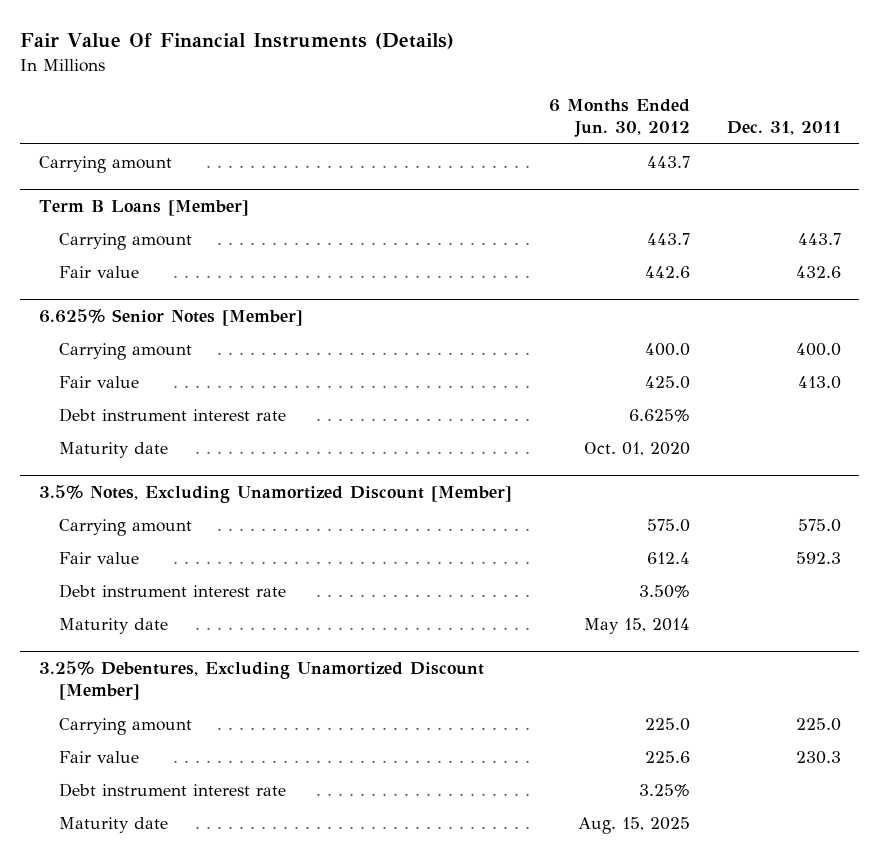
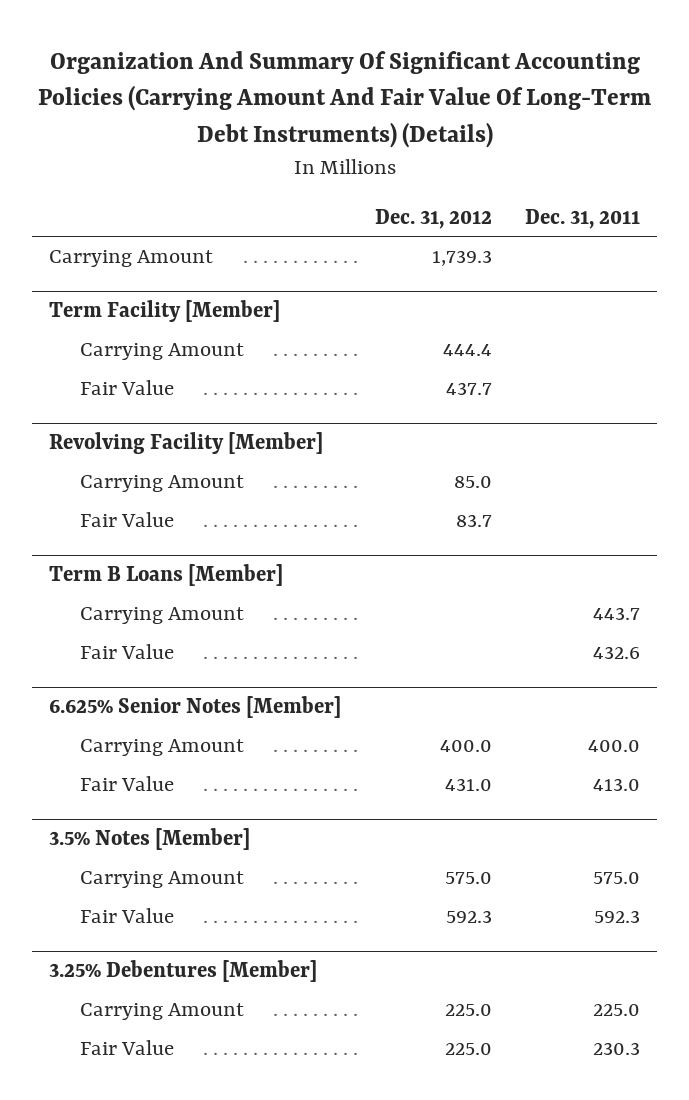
[20,33,455,50] Fair Value Of Financial Instruments (Details) -> [37,50,651,148] Organization And Summary Of Significant Accounting Policies (Carrying Amount And Fair Value Of Long-Term Debt Instruments) (Details)
[548,98,690,138] 6 Months Ended Jun. 30, 2012 -> none
none -> [374,208,492,229] Dec. 31, 2012
[38,155,172,173] Carrying amount -> [48,250,213,268] Carrying Amount
none -> [48,300,280,323] Term Facility [Member]
none -> [80,343,245,361] Carrying Amount
none -> [80,380,175,396] Fair Value
none -> [48,432,323,455] Revolving Facility [Member]
none -> [80,475,245,493] Carrying Amount
none -> [80,512,175,528] Fair Value
[58,232,192,250] Carrying amount -> [80,607,245,625] Carrying Amount
[58,265,139,278] Fair value -> [80,644,175,660] Fair Value
[58,407,286,422] Debt instrument interest rate -> none
[58,441,168,458] Maturity date -> none
[58,583,286,598] Debt instrument interest rate -> none
[58,617,168,634] Maturity date -> none
[58,782,286,797] Debt instrument interest rate -> none
[58,816,168,833] Maturity date -> none
[58,342,192,360] Carrying amount -> [80,739,245,757] Carrying Amount
[58,375,139,388] Fair value -> [80,776,175,792] Fair Value
[38,484,512,503] 3.5% Notes, Excluding Unamortized Discount [Member] -> [48,828,250,851] 3.5% Notes [Member]
[58,518,192,536] Carrying amount -> [80,871,245,889] Carrying Amount
[58,551,139,564] Fair value -> [80,908,175,924] Fair Value
[38,660,484,701] 3.25% Debentures, Excluding Unamortized Discount [Member] -> [48,960,317,983] 3.25% Debentures [Member]
[58,717,192,735] Carrying amount -> [80,1003,245,1021] Carrying Amount
[58,750,139,763] Fair value -> [80,1040,175,1056] Fair Value

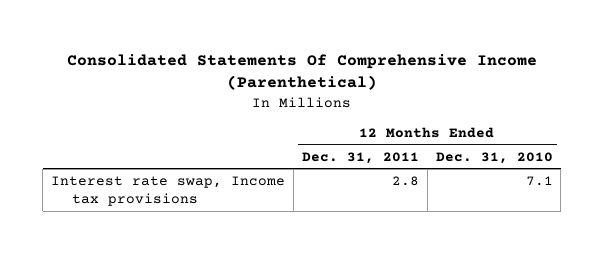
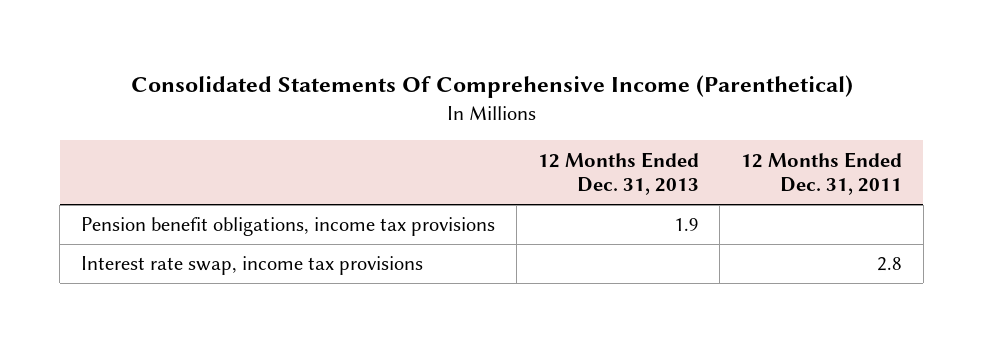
[435,151,553,164] Dec. 31, 2010 -> none
none -> [537,151,699,196] 12 Months Ended Dec. 31, 2013
none -> [81,217,496,237] Pension benefit obligations, income tax provisions
[50,175,285,207] Interest rate swap, Income tax provisions -> [81,256,424,276] Interest rate swap, income tax provisions

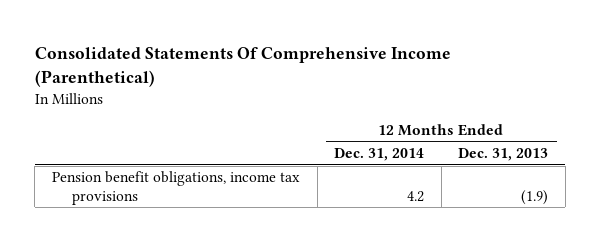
[741,151,903,196] 12 Months Ended Dec. 31, 2011 -> none
none -> [334,148,425,162] Dec. 31, 2014
[81,256,424,276] Interest rate swap, income tax provisions -> none
[673,218,699,232] 1.9 -> [521,189,549,205] (1.9)

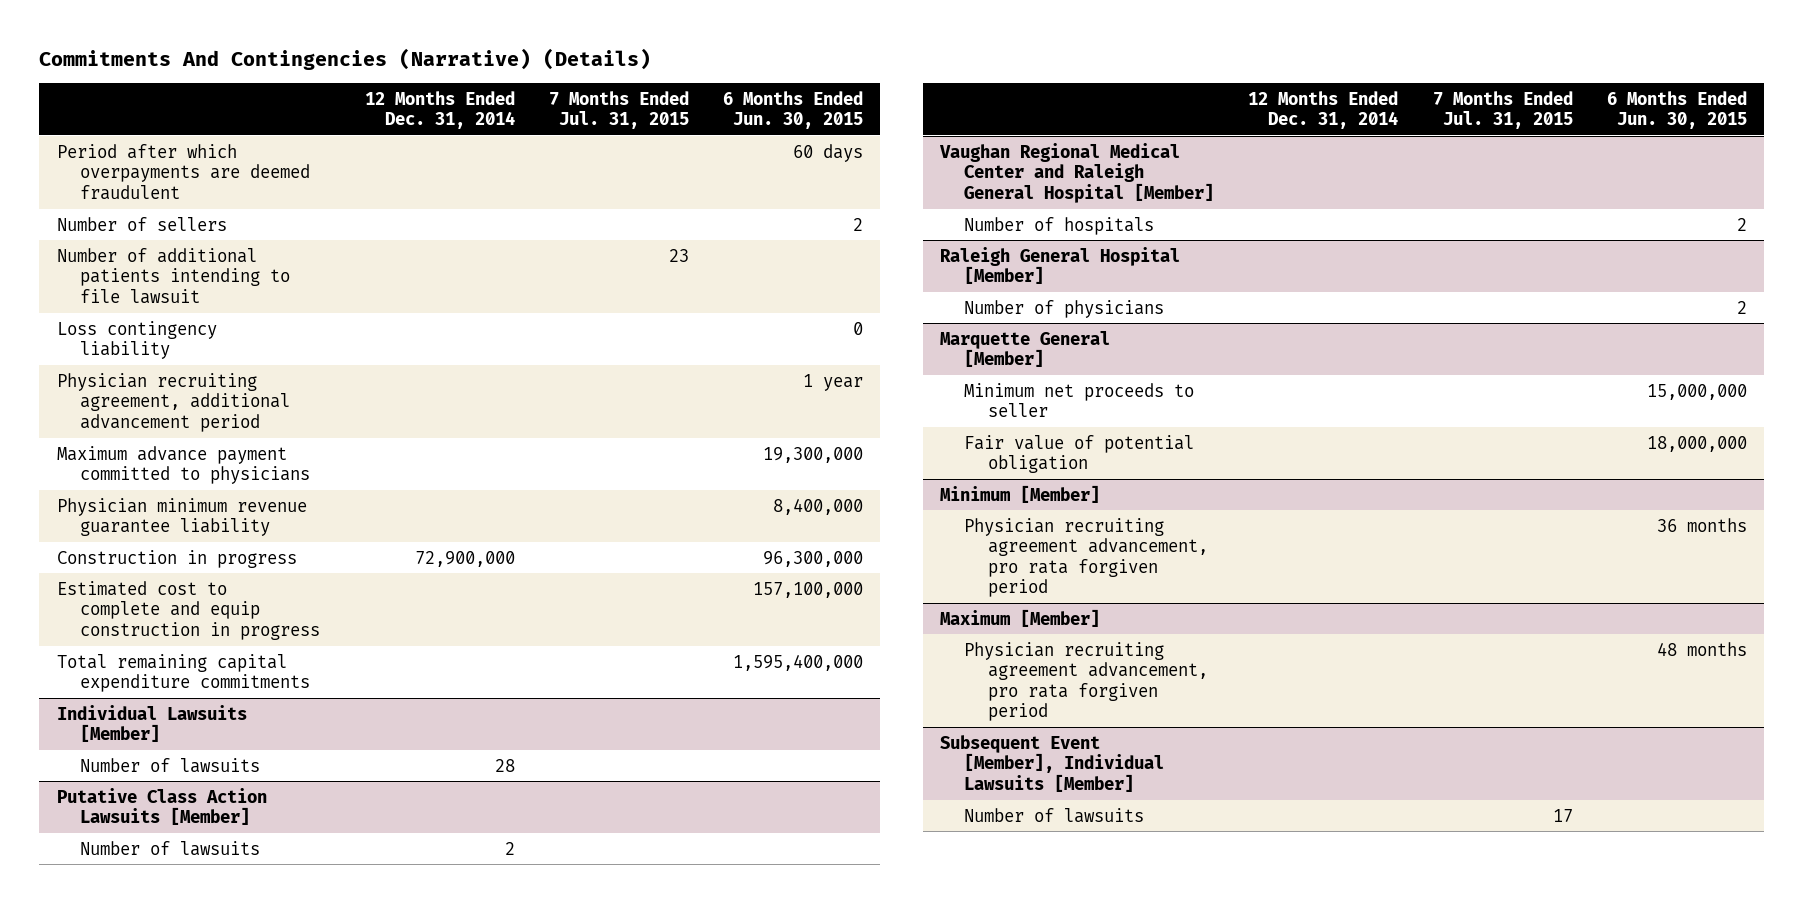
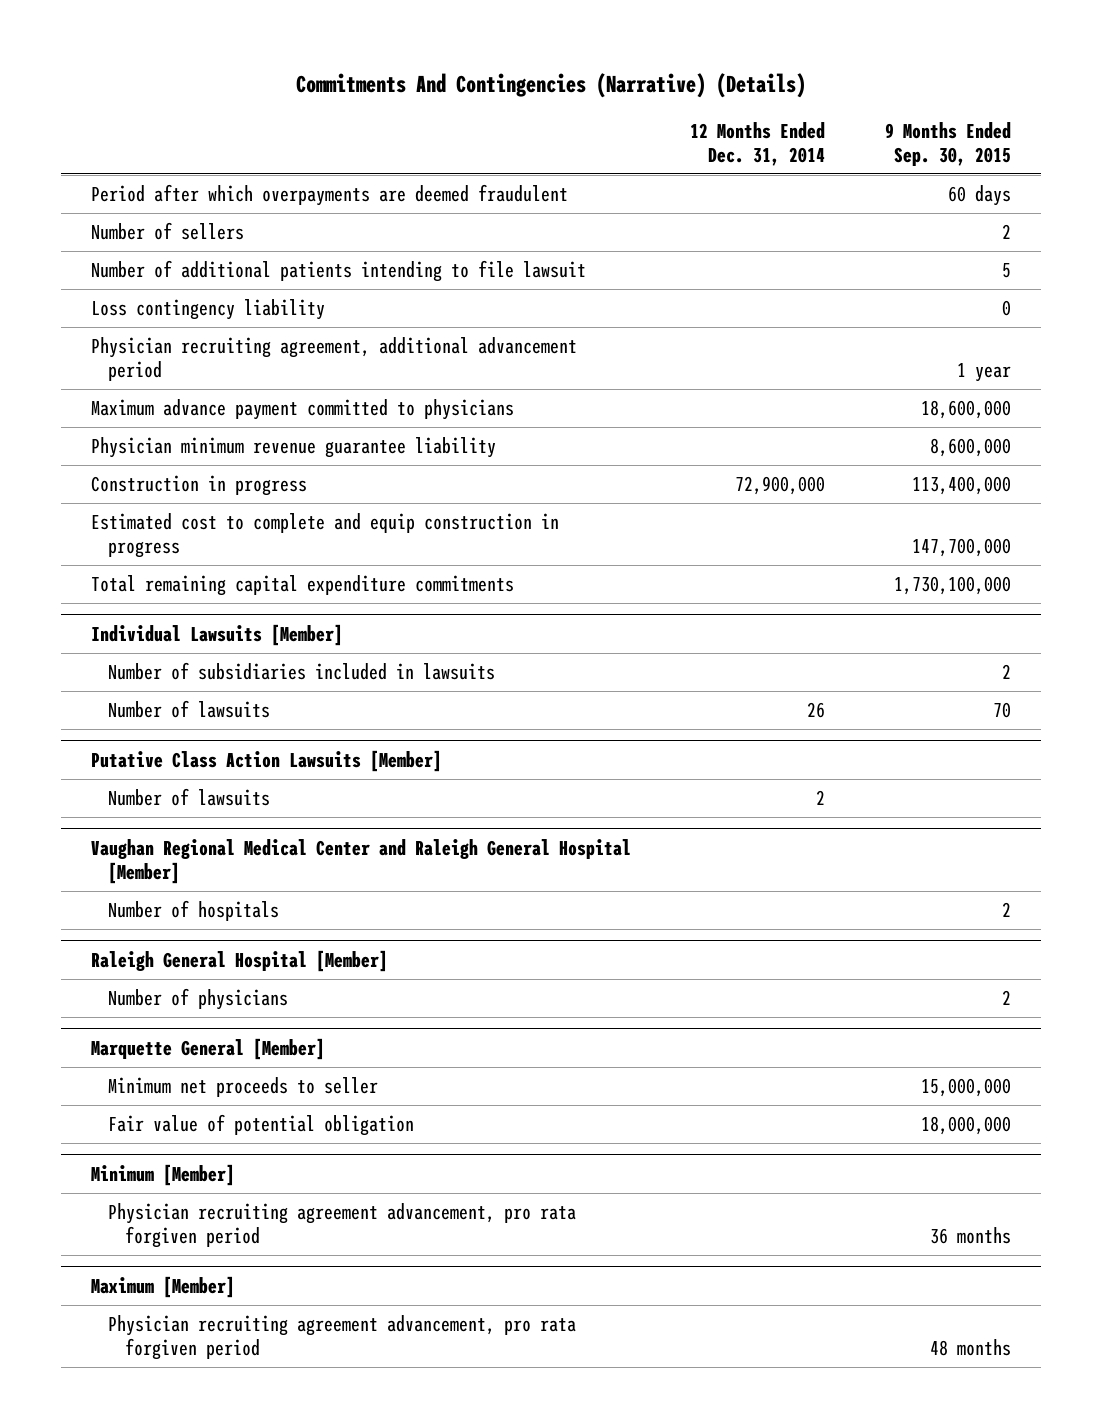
[548,90,689,130] 7 Months Ended Jul. 31, 2015 -> none
[723,90,864,130] 6 Months Ended Jun. 30, 2015 -> none
none -> [885,122,1012,166] 9 Months Ended Sep. 30, 2015
none -> [108,662,496,681] Number of subsidiaries included in lawsuits
[494,758,515,772] 28 -> [807,702,826,719] 26
[940,734,1164,792] Subsequent Event [Member], Individual Lawsuits [Member] -> none
[963,807,1144,823] Number of lawsuits -> none

